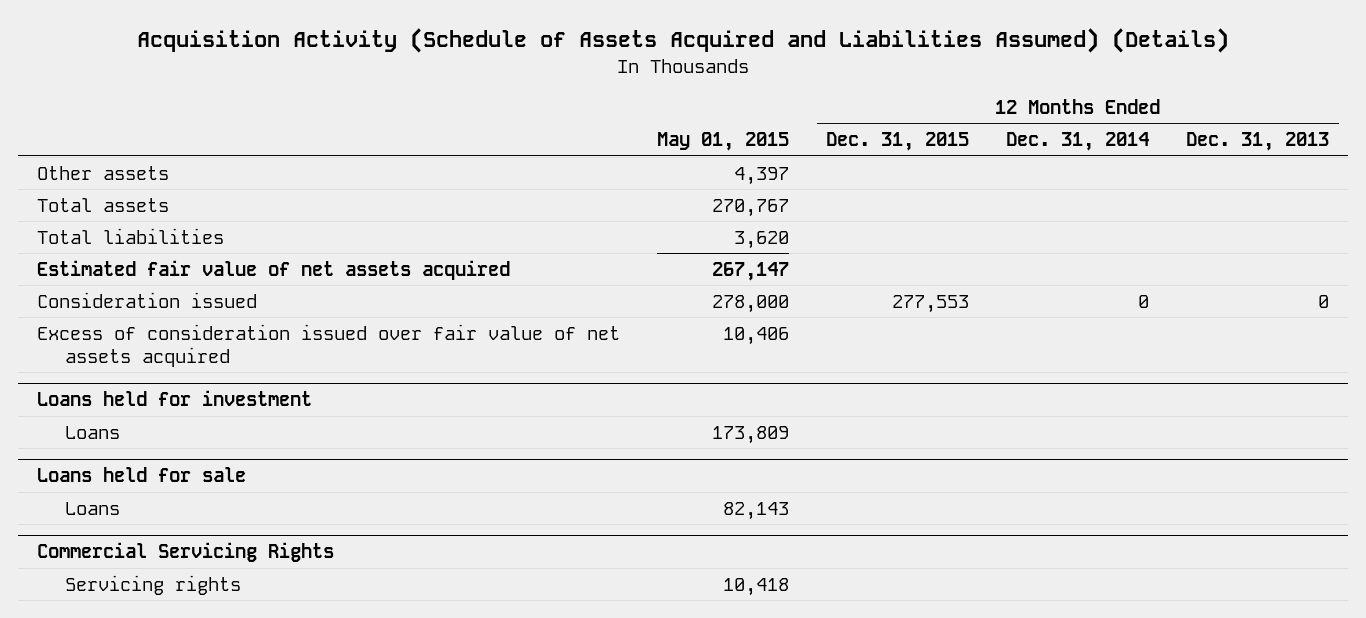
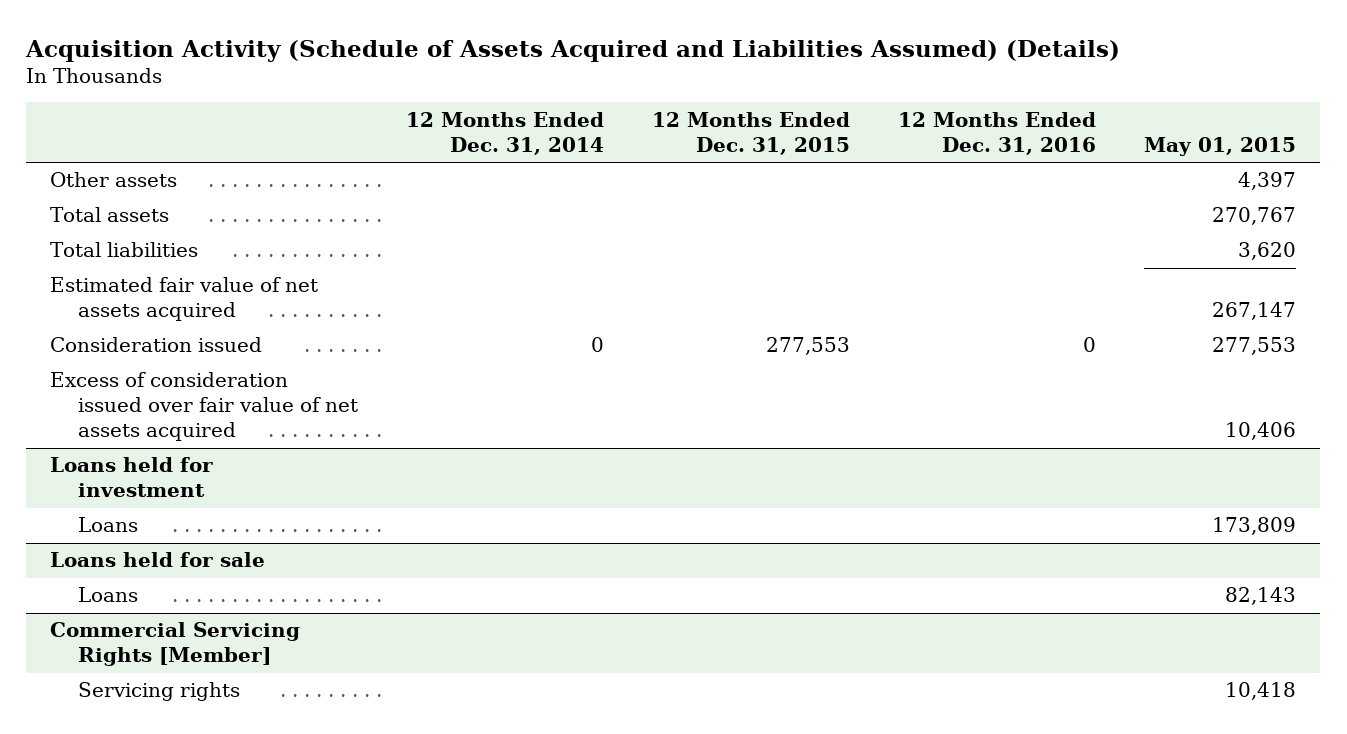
[1186,132,1330,152] Dec. 31, 2013 -> none
none -> [898,111,1097,155] 12 Months Ended Dec. 31, 2016
[711,294,789,313] 278,000 -> [1212,337,1297,356] 277,553
[36,542,334,563] Commercial Servicing Rights -> [50,622,301,667] Commercial Servicing Rights [Member]

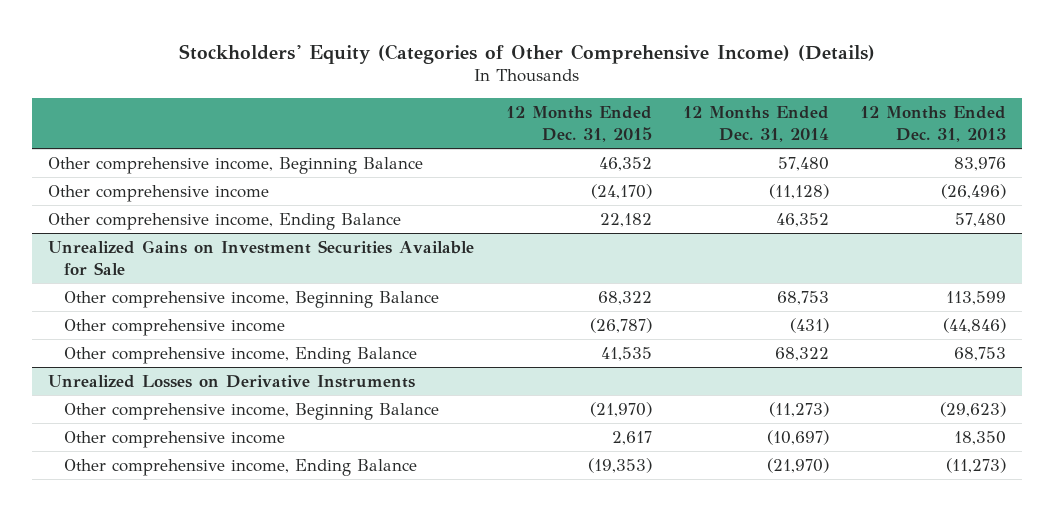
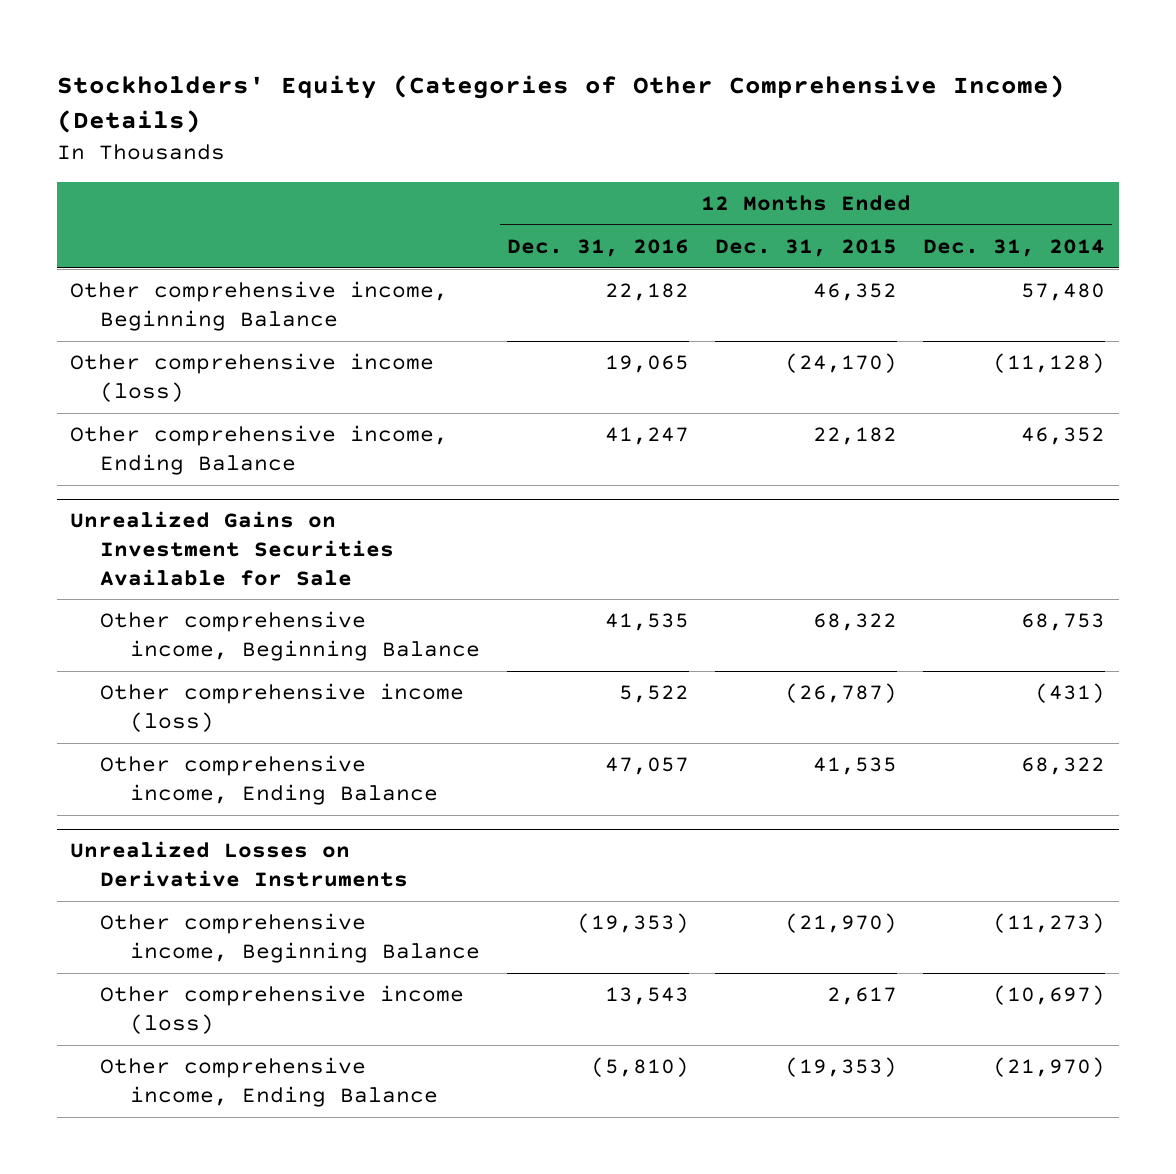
[860,106,1007,142] 12 Months Ended Dec. 31, 2013 -> none
none -> [506,238,689,257] Dec. 31, 2016
[48,184,270,202] Other comprehensive income -> [70,353,435,402] Other comprehensive income (loss)
[63,318,285,336] Other comprehensive income -> [100,683,465,732] Other comprehensive income (loss)
[63,430,285,448] Other comprehensive income -> [100,985,465,1034] Other comprehensive income (loss)

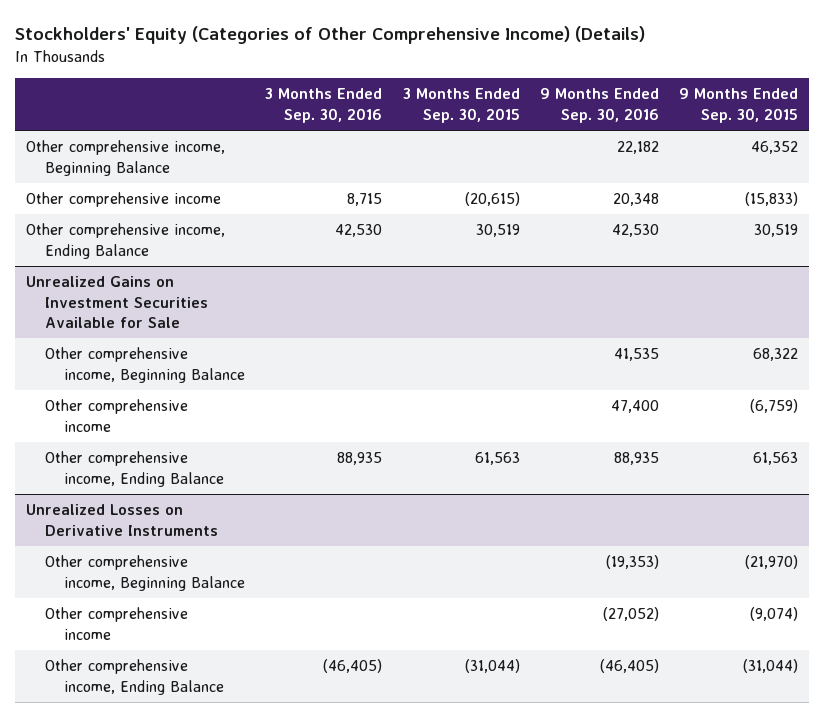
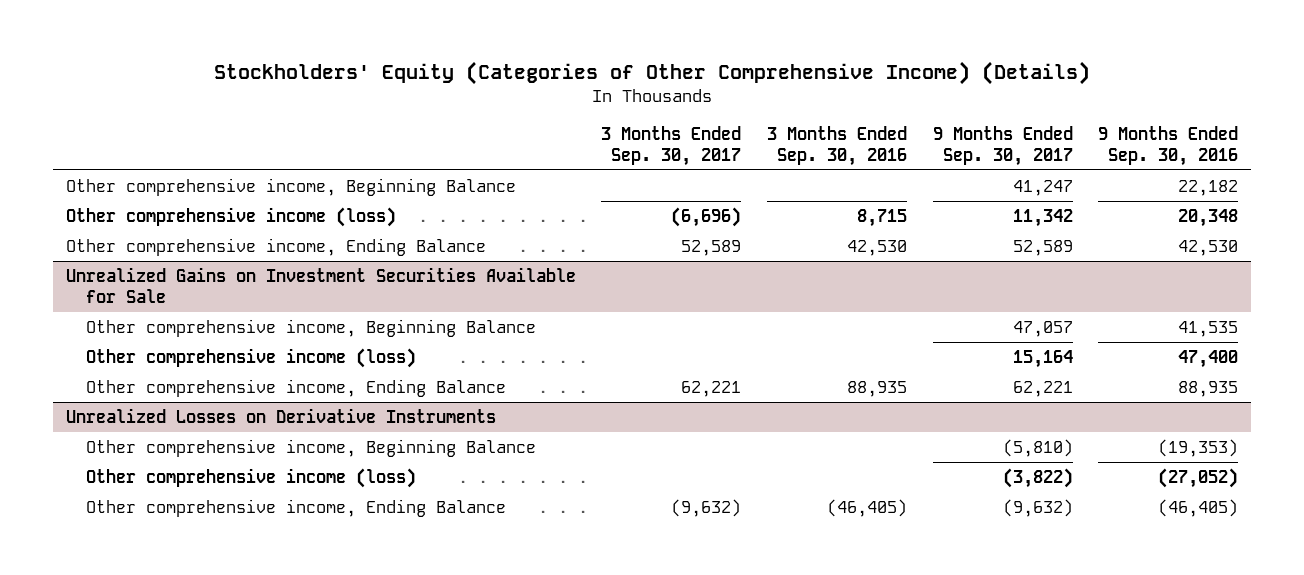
[402,88,520,123] 3 Months Ended Sep. 30, 2015 -> none
[679,88,799,123] 9 Months Ended Sep. 30, 2015 -> none
none -> [601,125,742,166] 3 Months Ended Sep. 30, 2017
none -> [932,125,1073,166] 9 Months Ended Sep. 30, 2017
[25,192,221,208] Other comprehensive income -> [65,206,396,227] Other comprehensive income (loss)
[44,399,188,432] Other comprehensive income -> [86,347,417,368] Other comprehensive income (loss)
[44,607,188,640] Other comprehensive income -> [86,467,417,488] Other comprehensive income (loss)

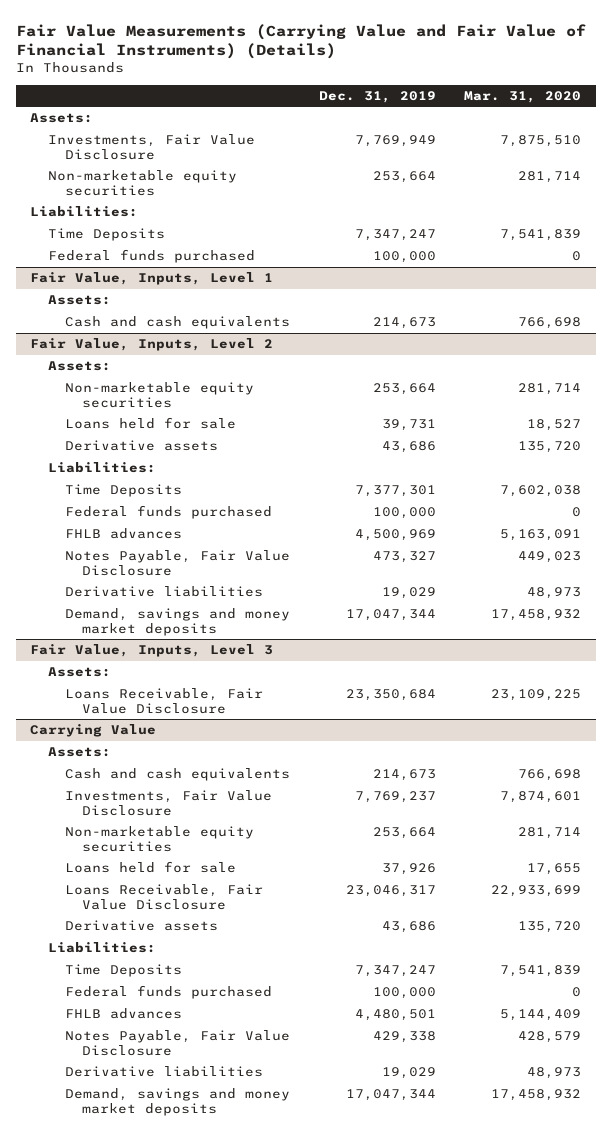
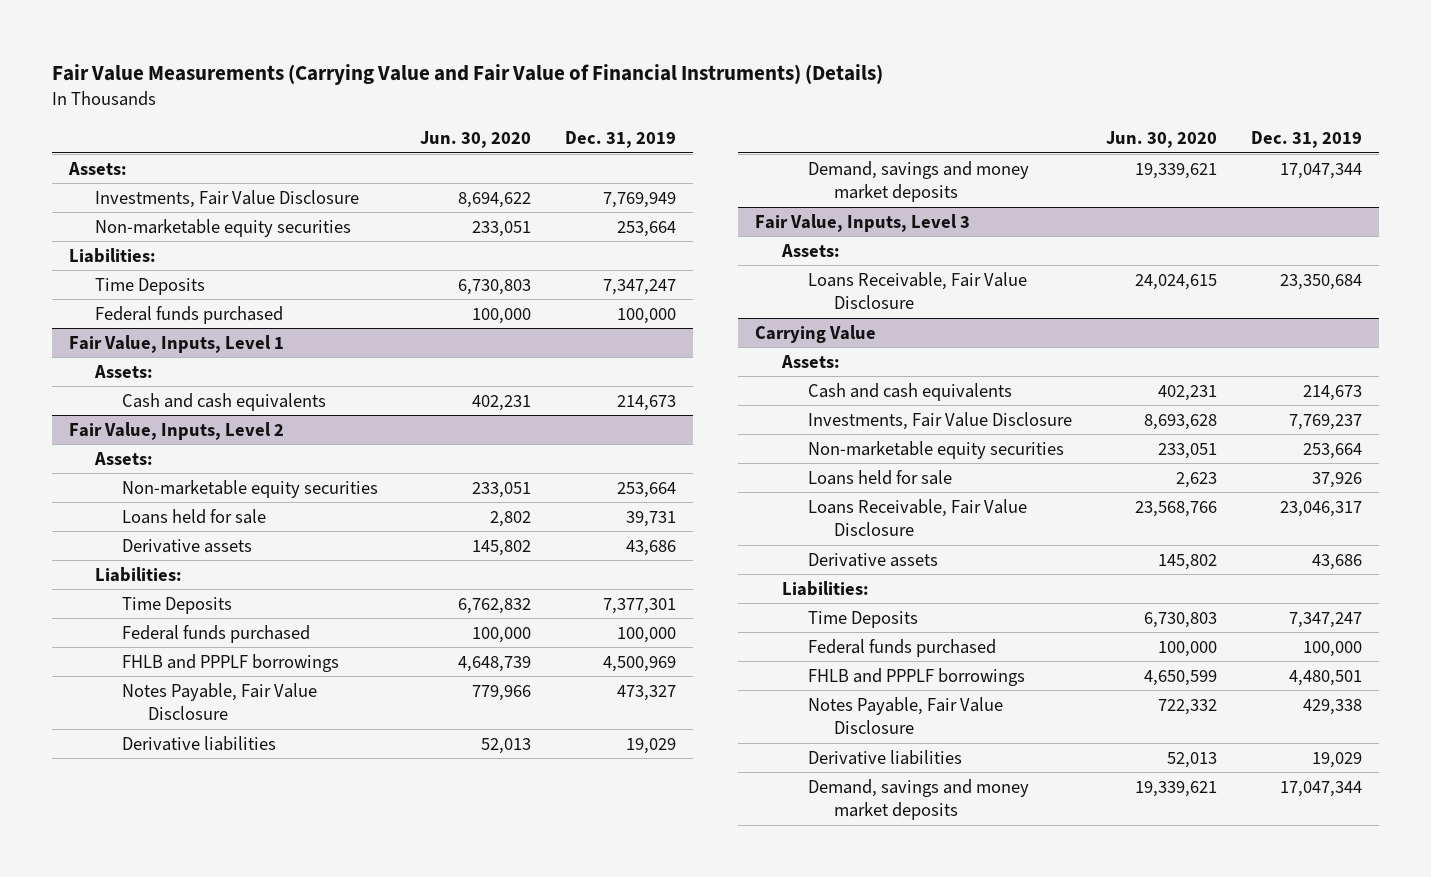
[464,90,582,103] Mar. 31, 2020 -> none
none -> [419,131,531,149] Jun. 30, 2020
[65,528,183,540] FHLB advances -> [121,653,339,672] FHLB and PPPLF borrowings
[65,1008,183,1020] FHLB advances -> [808,667,1026,686] FHLB and PPPLF borrowings

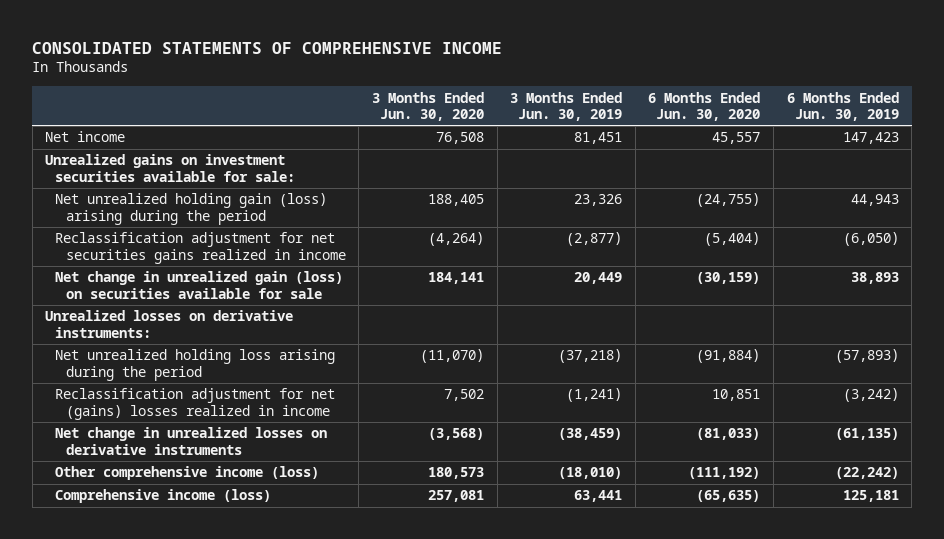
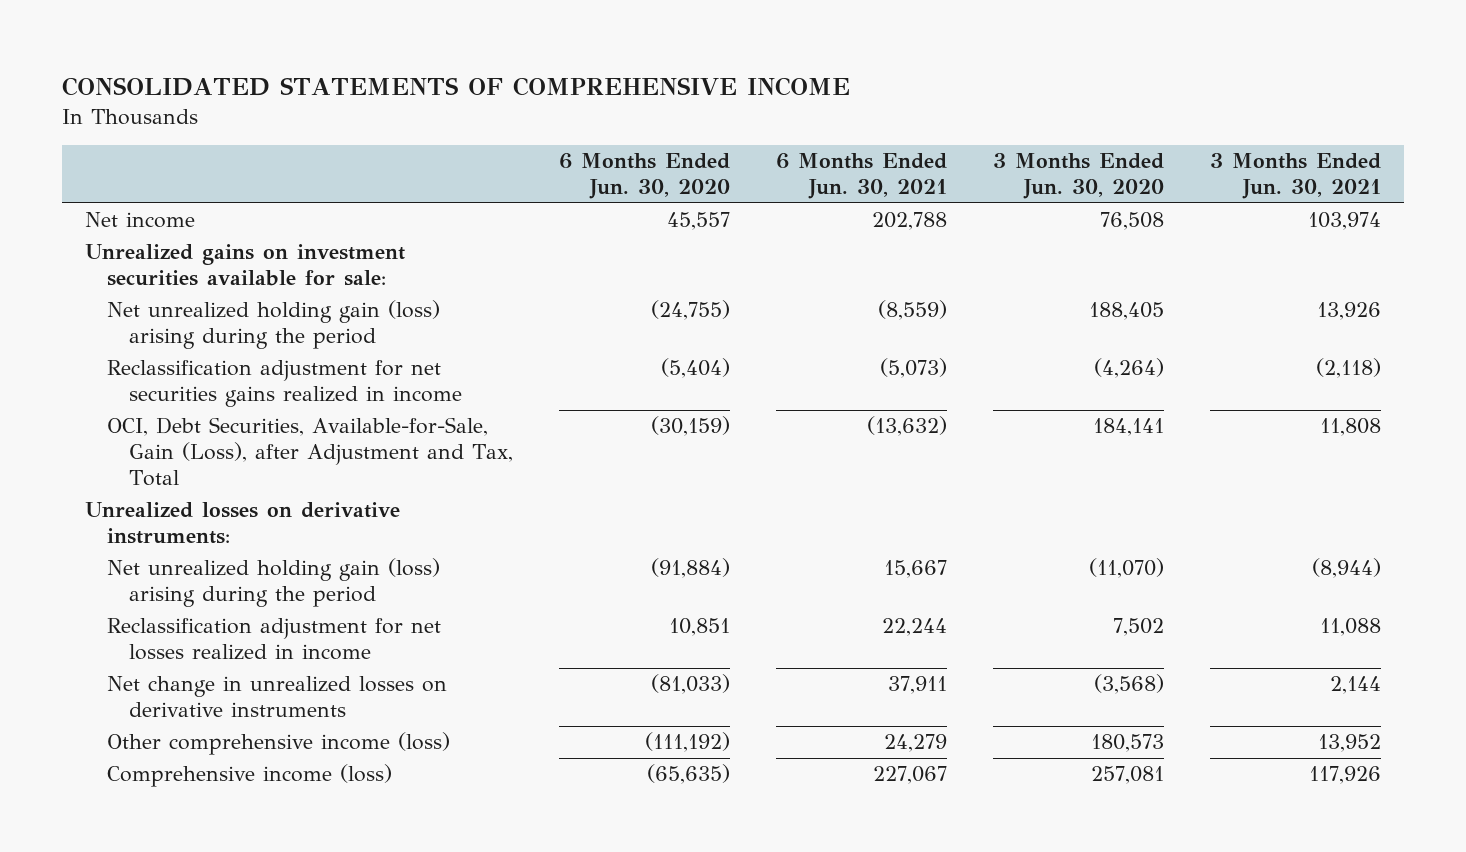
[510,91,623,121] 3 Months Ended Jun. 30, 2019 -> none
[786,91,899,121] 6 Months Ended Jun. 30, 2019 -> none
none -> [775,153,947,200] 6 Months Ended Jun. 30, 2021
none -> [1210,153,1382,200] 3 Months Ended Jun. 30, 2021
[55,271,344,299] Net change in unrealized gain (loss) on securities available for sale -> [106,417,513,487] OCI, Debt Securities, Available-for-Sale, Gain (Loss), after Adjustment and Tax, Total
[55,349,336,381] Net unrealized holding loss arising during the period -> [106,558,440,608] Net unrealized holding gain (loss) arising during the period
[55,388,336,420] Reclassification adjustment for net (gains) losses realized in income -> [106,618,441,661] Reclassification adjustment for net losses realized in income

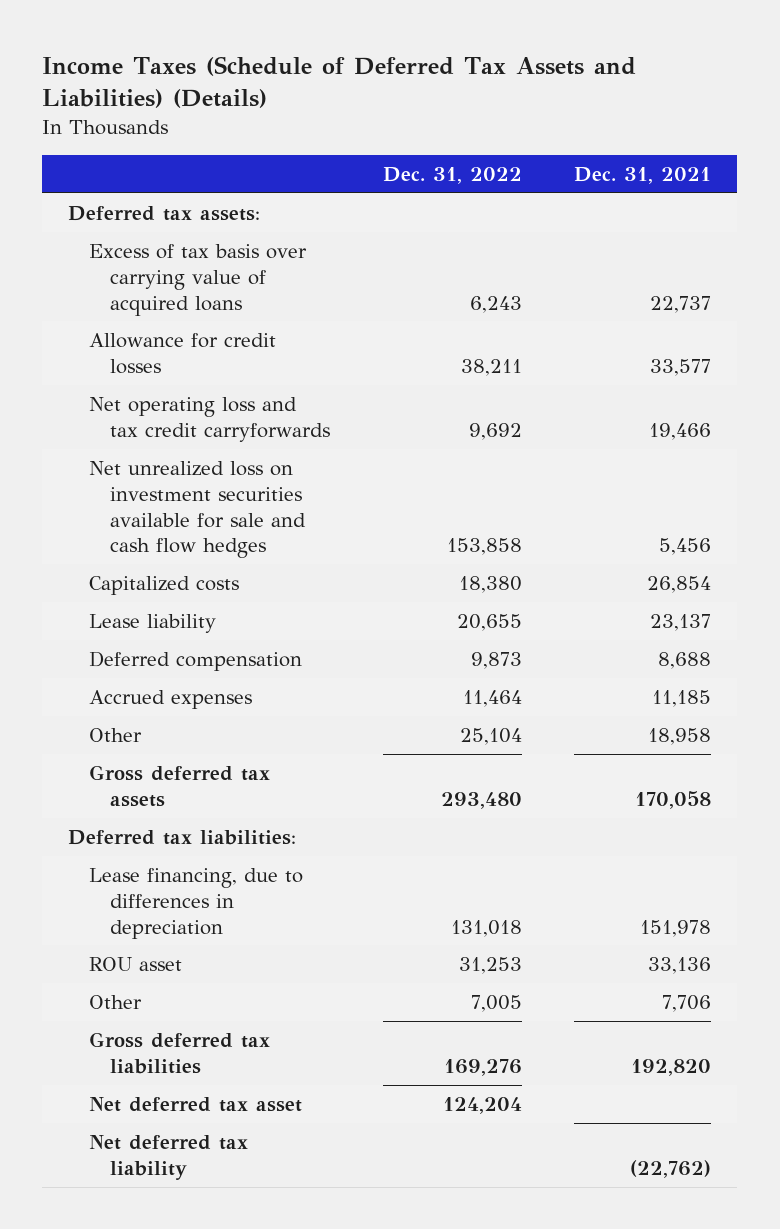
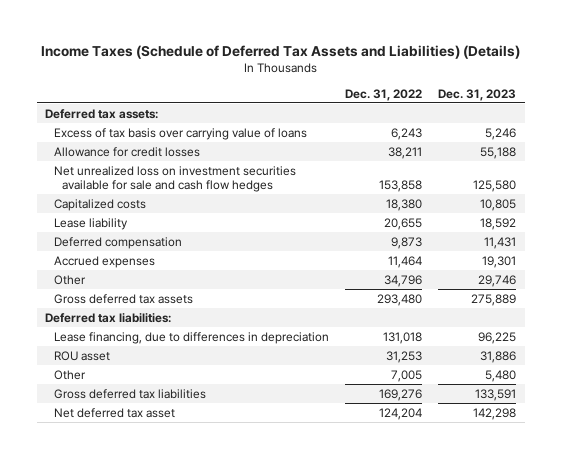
[574,166,712,184] Dec. 31, 2021 -> none
none -> [438,88,517,101] Dec. 31, 2023
[89,244,308,316] Excess of tax basis over carrying value of acquired loans -> [53,127,307,140] Excess of tax basis over carrying value of loans
[89,397,331,442] Net operating loss and tax credit carryforwards -> none
[459,728,522,746] 25,104 -> [384,274,423,287] 34,796
[89,1135,249,1180] Net deferred tax liability -> none

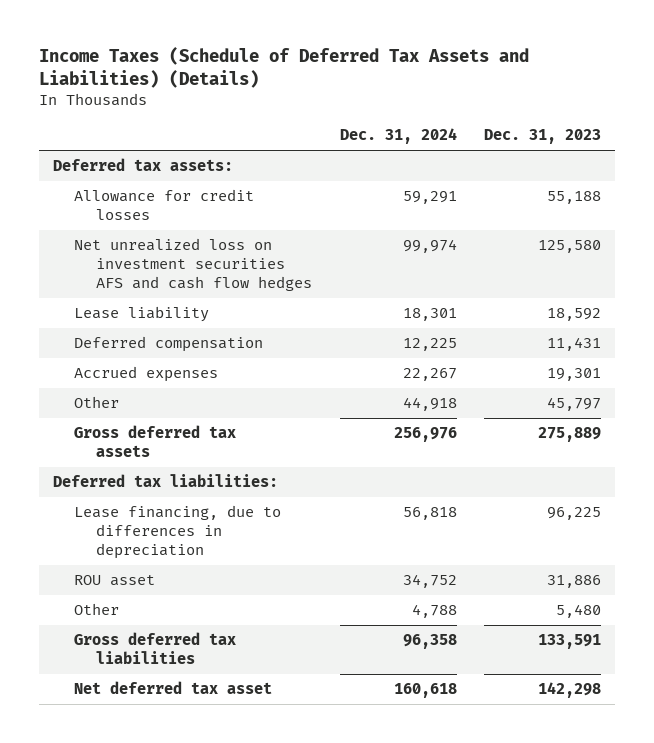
[345,88,423,101] Dec. 31, 2022 -> none
none -> [339,128,457,145] Dec. 31, 2024
[53,127,307,140] Excess of tax basis over carrying value of loans -> none
[53,198,146,211] Capitalized costs -> none
[53,165,296,193] Net unrealized loss on investment securities available for sale and cash flow hedges -> [74,238,313,292] Net unrealized loss on investment securities AFS and cash flow hedges
[478,274,517,287] 29,746 -> [547,397,602,412] 45,797

